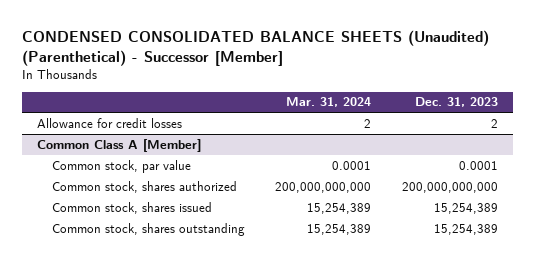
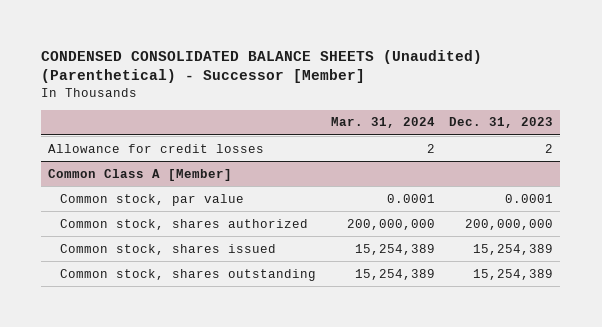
[275,181,372,193] 200,000,000,000 -> [346,218,435,230] 200,000,000
[401,181,498,193] 200,000,000,000 -> [465,218,554,230] 200,000,000

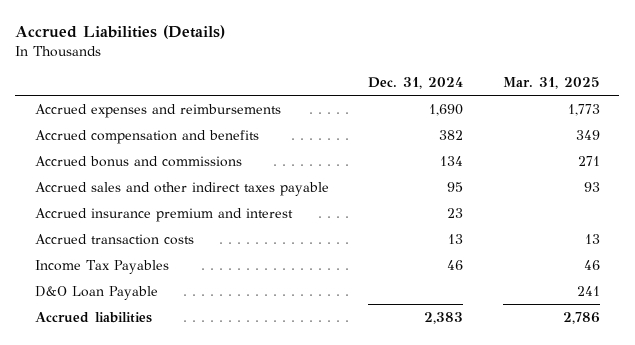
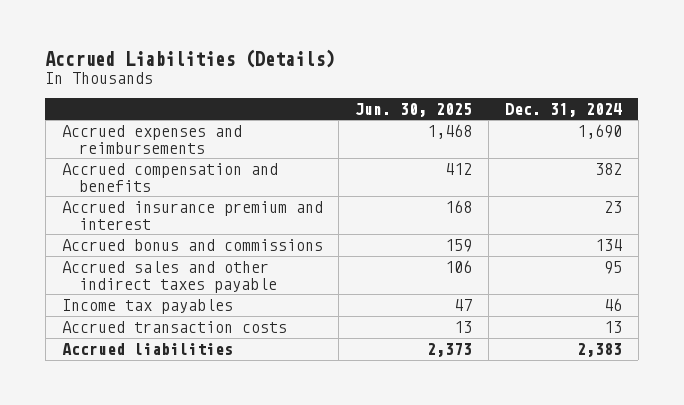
[502,77,600,90] Mar. 31, 2025 -> none
none -> [355,102,473,117] Jun. 30, 2025
[35,207,294,222] Accrued insurance premium and interest -> [61,200,323,230] Accrued insurance premium and interest
none -> [61,298,233,314] Income tax payables
[35,259,170,274] Income Tax Payables -> none
[35,285,159,300] D&O Loan Payable -> none

